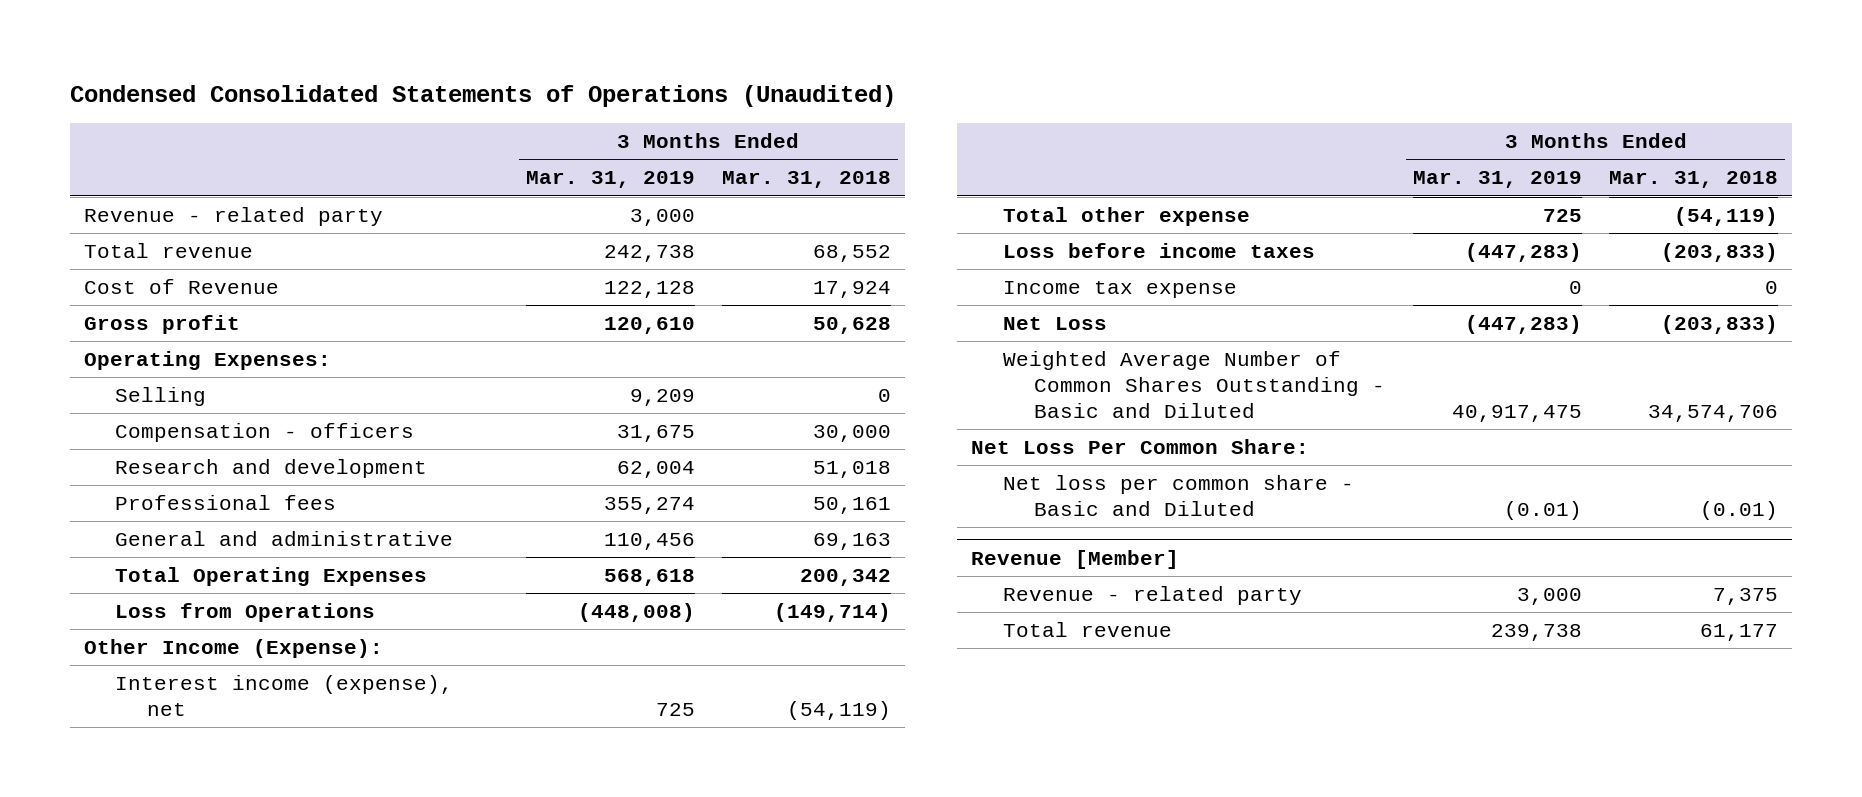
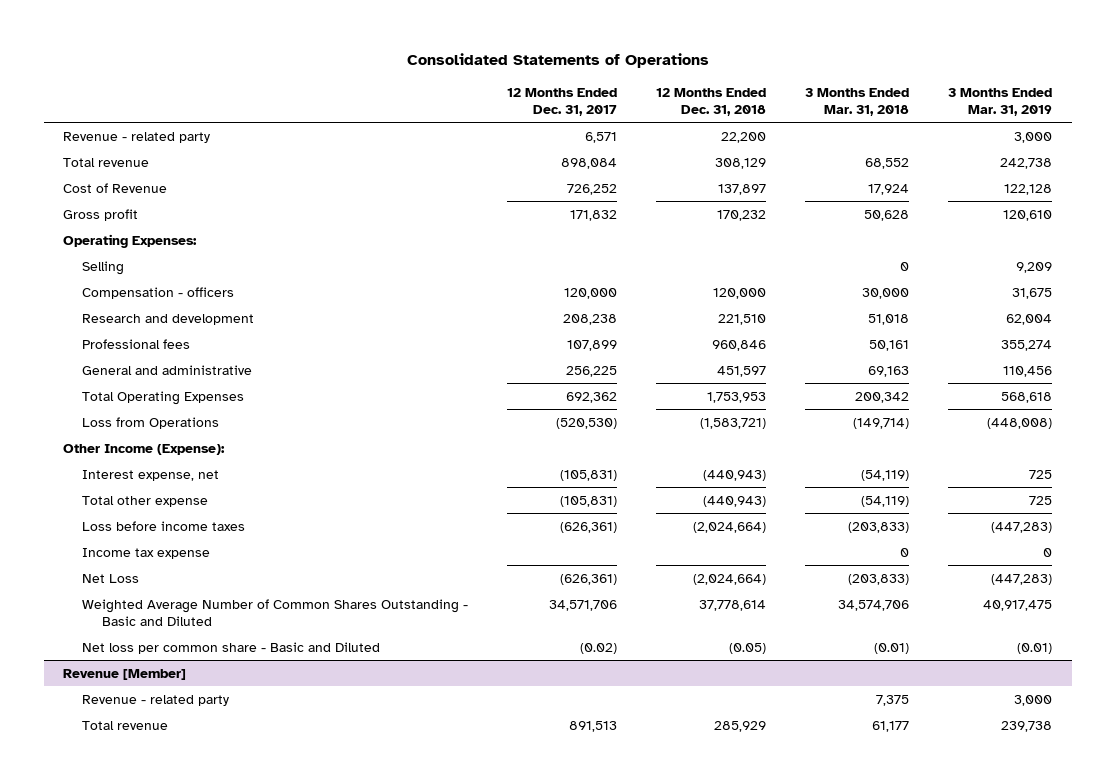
[69,85,896,108] Condensed Consolidated Statements of Operations (Unaudited) -> [406,53,709,69] Consolidated Statements of Operations
none -> [507,87,618,117] 12 Months Ended Dec. 31, 2017
none -> [656,87,767,117] 12 Months Ended Dec. 31, 2018
[115,675,454,716] Interest income (expense), net -> [82,469,220,481] Interest expense, net
[970,439,1309,455] Net Loss Per Common Share: -> none

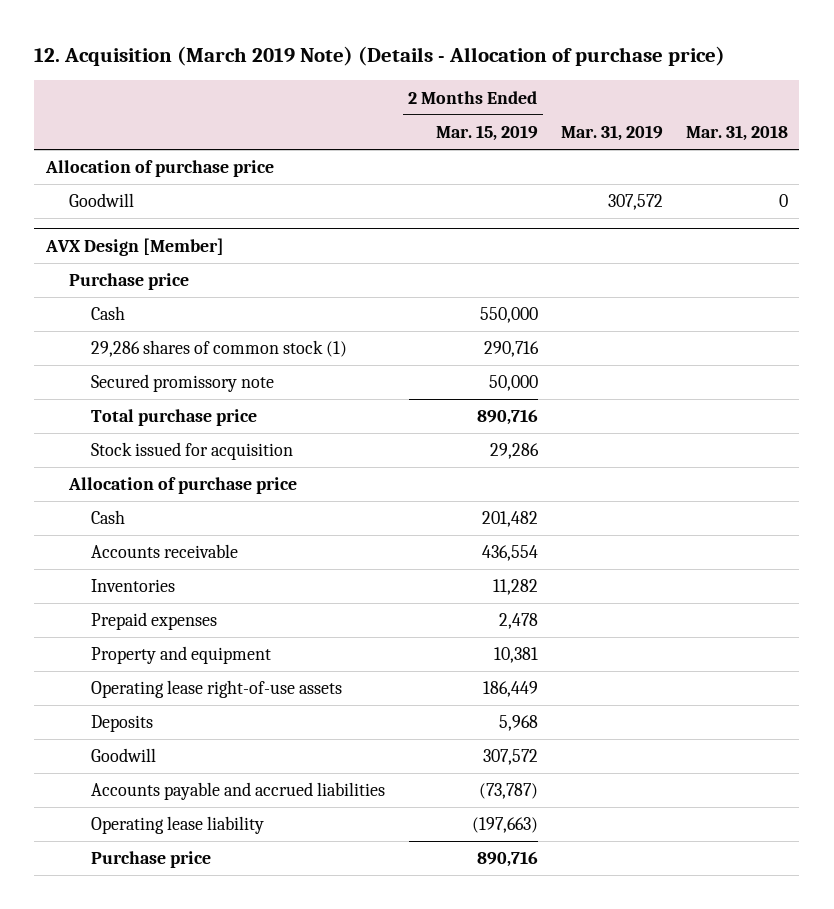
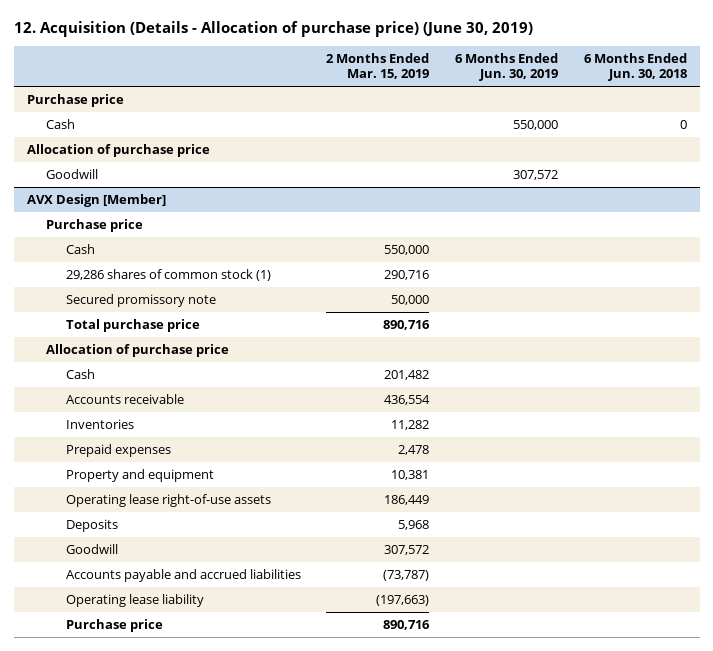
[34,46,726,67] 12. Acquisition (March 2019 Note) (Details - Allocation of purchase price) -> [13,21,533,38] 12. Acquisition (Details - Allocation of purchase price) (June 30, 2019)
[560,125,663,142] Mar. 31, 2019 -> none
[685,125,788,142] Mar. 31, 2018 -> none
none -> [455,52,559,82] 6 Months Ended Jun. 30, 2019
none -> [583,52,687,82] 6 Months Ended Jun. 30, 2018
none -> [26,93,124,107] Purchase price
none -> [46,118,76,129] Cash
[91,442,294,461] Stock issued for acquisition -> none

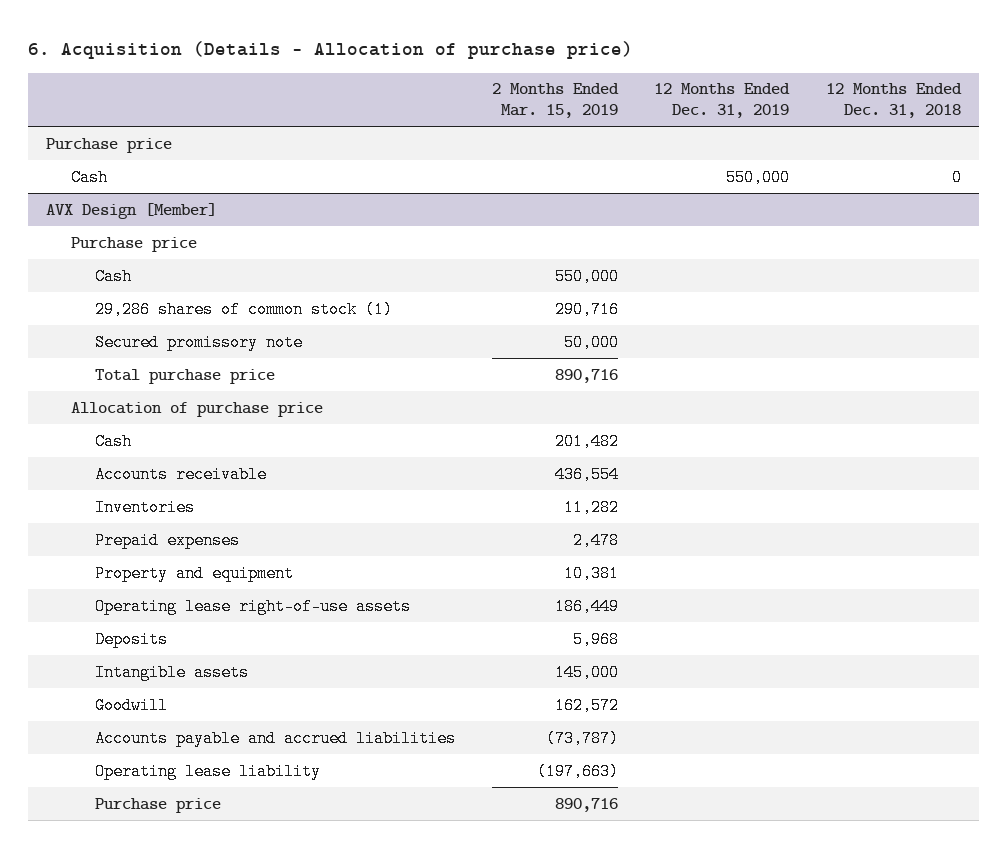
[13,21,533,38] 12. Acquisition (Details - Allocation of purchase price) (June 30, 2019) -> [28,41,634,60] 6. Acquisition (Details - Allocation of purchase price)
[455,52,559,82] 6 Months Ended Jun. 30, 2019 -> none
[583,52,687,82] 6 Months Ended Jun. 30, 2018 -> none
none -> [654,83,791,119] 12 Months Ended Dec. 31, 2019
none -> [825,83,962,119] 12 Months Ended Dec. 31, 2018
[26,143,210,157] Allocation of purchase price -> none
[46,168,99,179] Goodwill -> none
none -> [95,663,250,681] Intangible assets
[384,544,430,555] 307,572 -> [554,696,619,714] 162,572

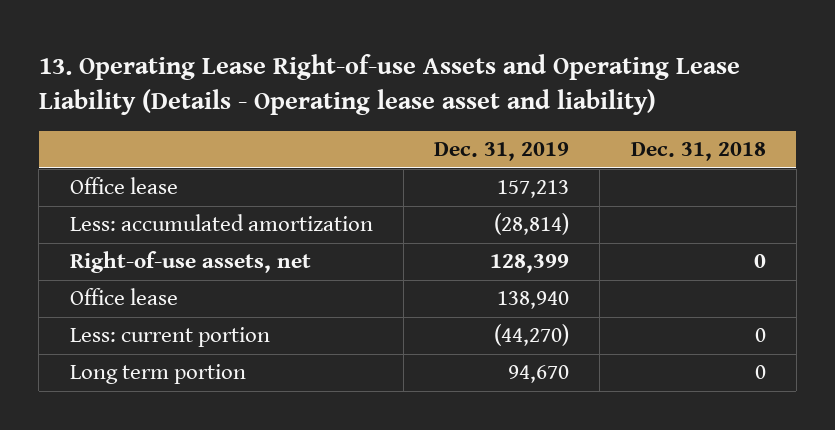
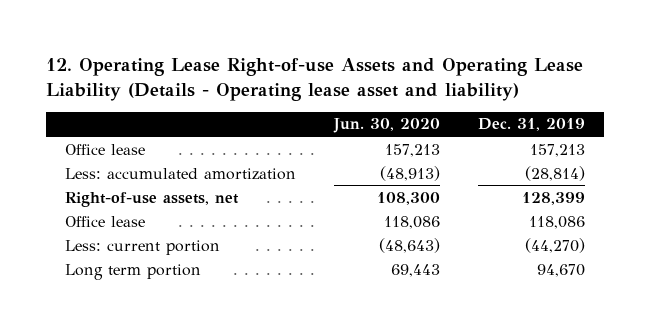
[38,53,740,115] 13. Operating Lease Right-of-use Assets and Operating Lease Liability (Details - Operating lease asset and liability) -> [46,58,584,101] 12. Operating Lease Right-of-use Assets and Operating Lease Liability (Details - Operating lease asset and liability)
[630,142,766,162] Dec. 31, 2018 -> none
none -> [333,118,441,134] Jun. 30, 2020
[497,291,570,310] 138,940 -> [528,215,585,229] 118,086

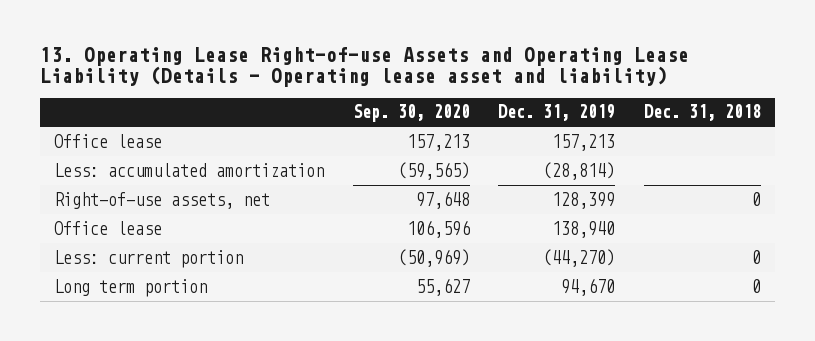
[46,58,584,101] 12. Operating Lease Right-of-use Assets and Operating Lease Liability (Details - Operating lease asset and liability) -> [39,46,689,88] 13. Operating Lease Right-of-use Assets and Operating Lease Liability (Details - Operating lease asset and liability)
[333,118,441,134] Jun. 30, 2020 -> none
none -> [352,104,470,123] Sep. 30, 2020
none -> [644,104,762,122] Dec. 31, 2018
[528,215,585,229] 118,086 -> [552,220,616,238] 138,940

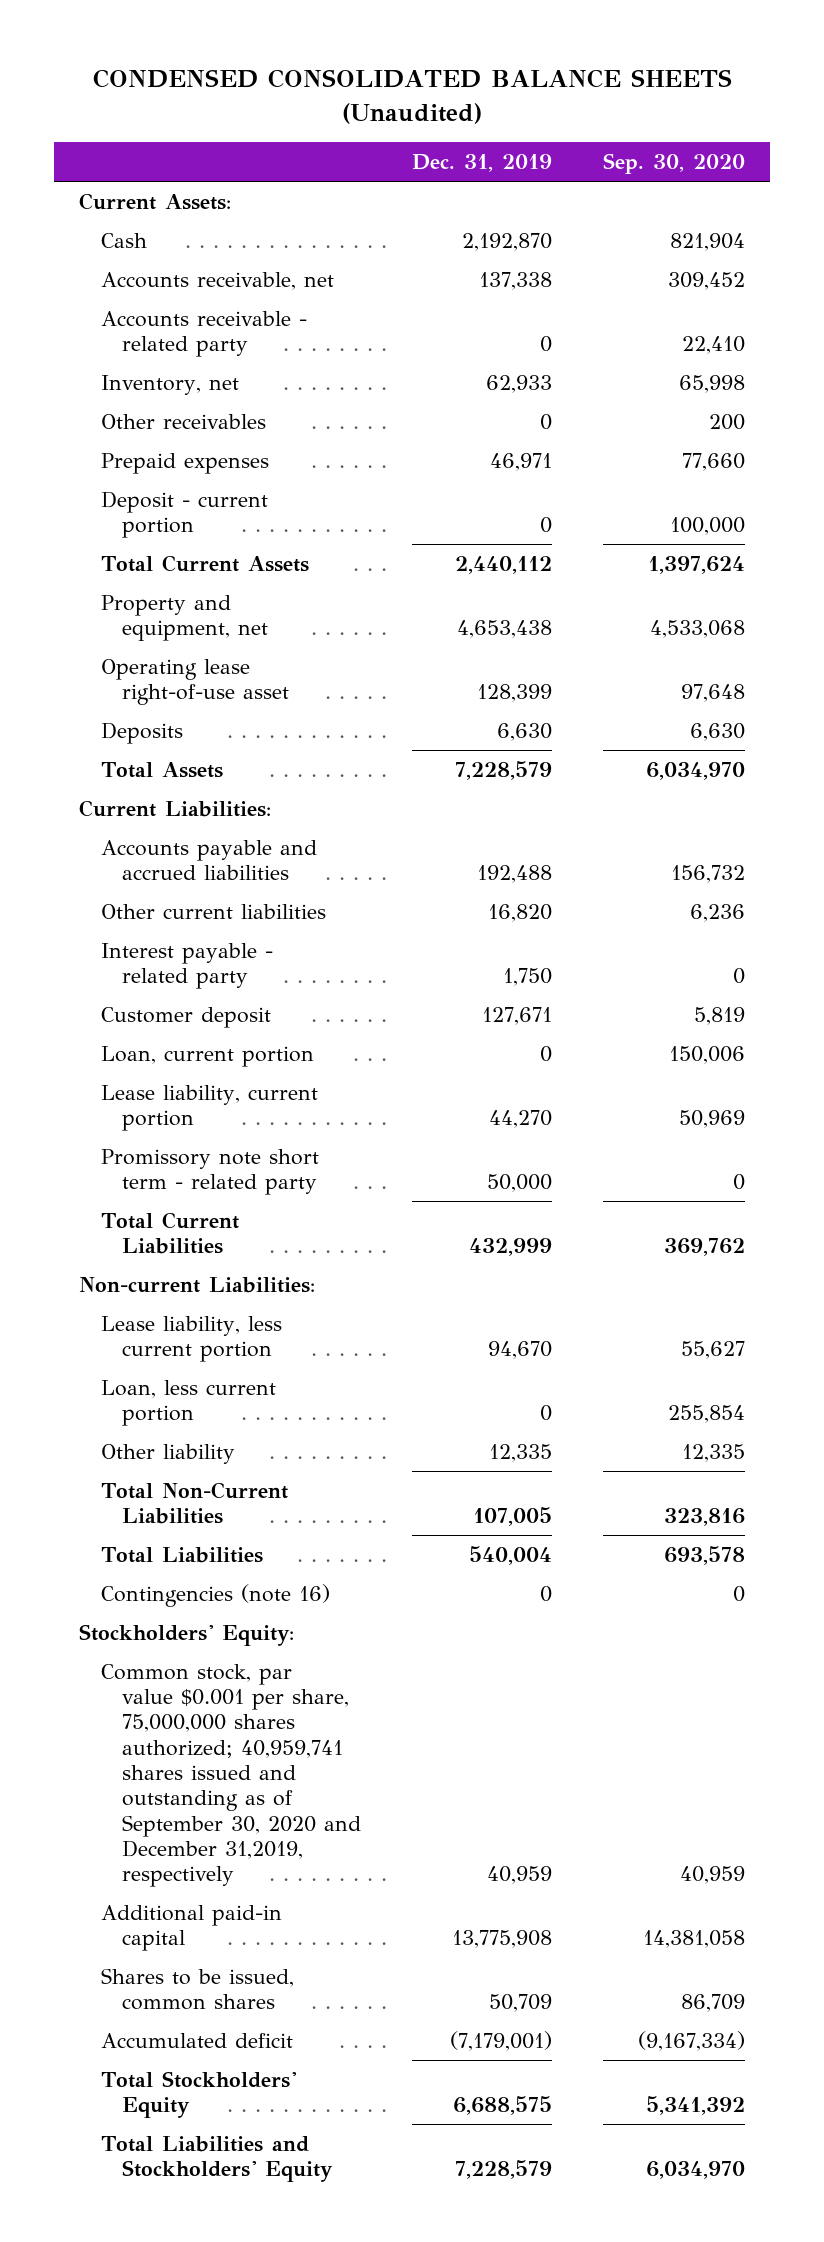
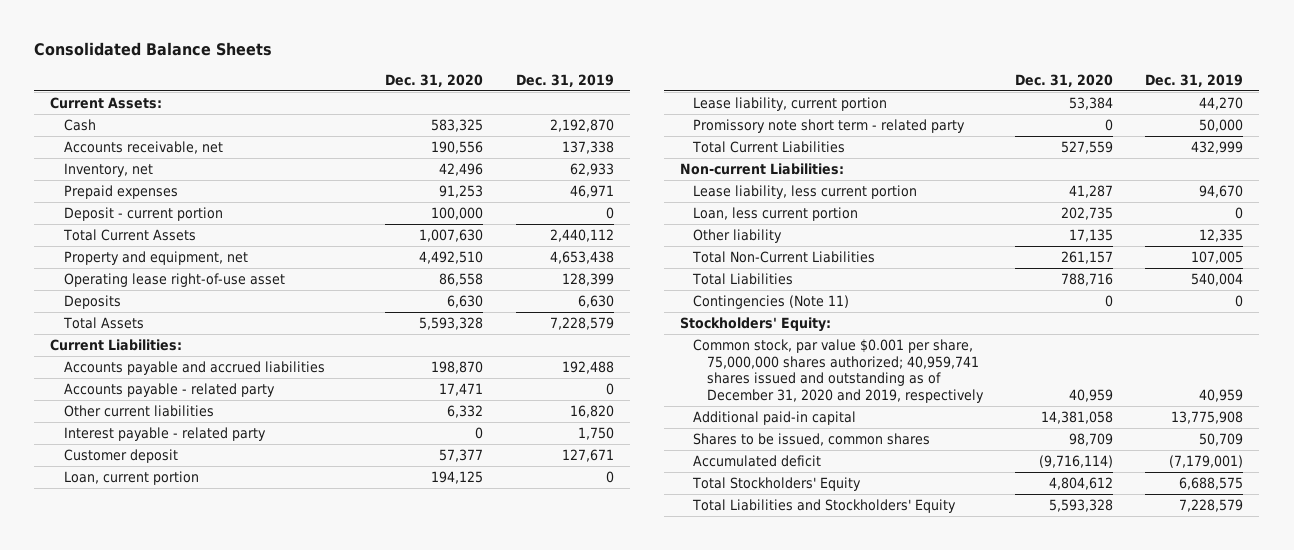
[93,69,733,124] CONDENSED CONSOLIDATED BALANCE SHEETS (Unaudited) -> [34,42,273,57] Consolidated Balance Sheets
[602,153,745,175] Sep. 30, 2020 -> none
none -> [385,73,484,87] Dec. 31, 2020
[100,310,307,358] Accounts receivable - related party -> none
[100,413,266,429] Other receivables -> none
none -> [63,382,275,397] Accounts payable - related party
[100,1583,330,1607] Contingencies (note 16) -> [693,294,850,309] Contingencies (Note 11)
[100,1663,362,1888] Common stock, par value $0.001 per share, 75,000,000 shares authorized; 40,959,741 shares issued and outstanding as of September 30, 2020 and December 31,2019, respectively -> [693,338,984,404] Common stock, par value $0.001 per share, 75,000,000 shares authorized; 40,959,741 shares issued and outstanding as of December 31, 2020 and 2019, respectively

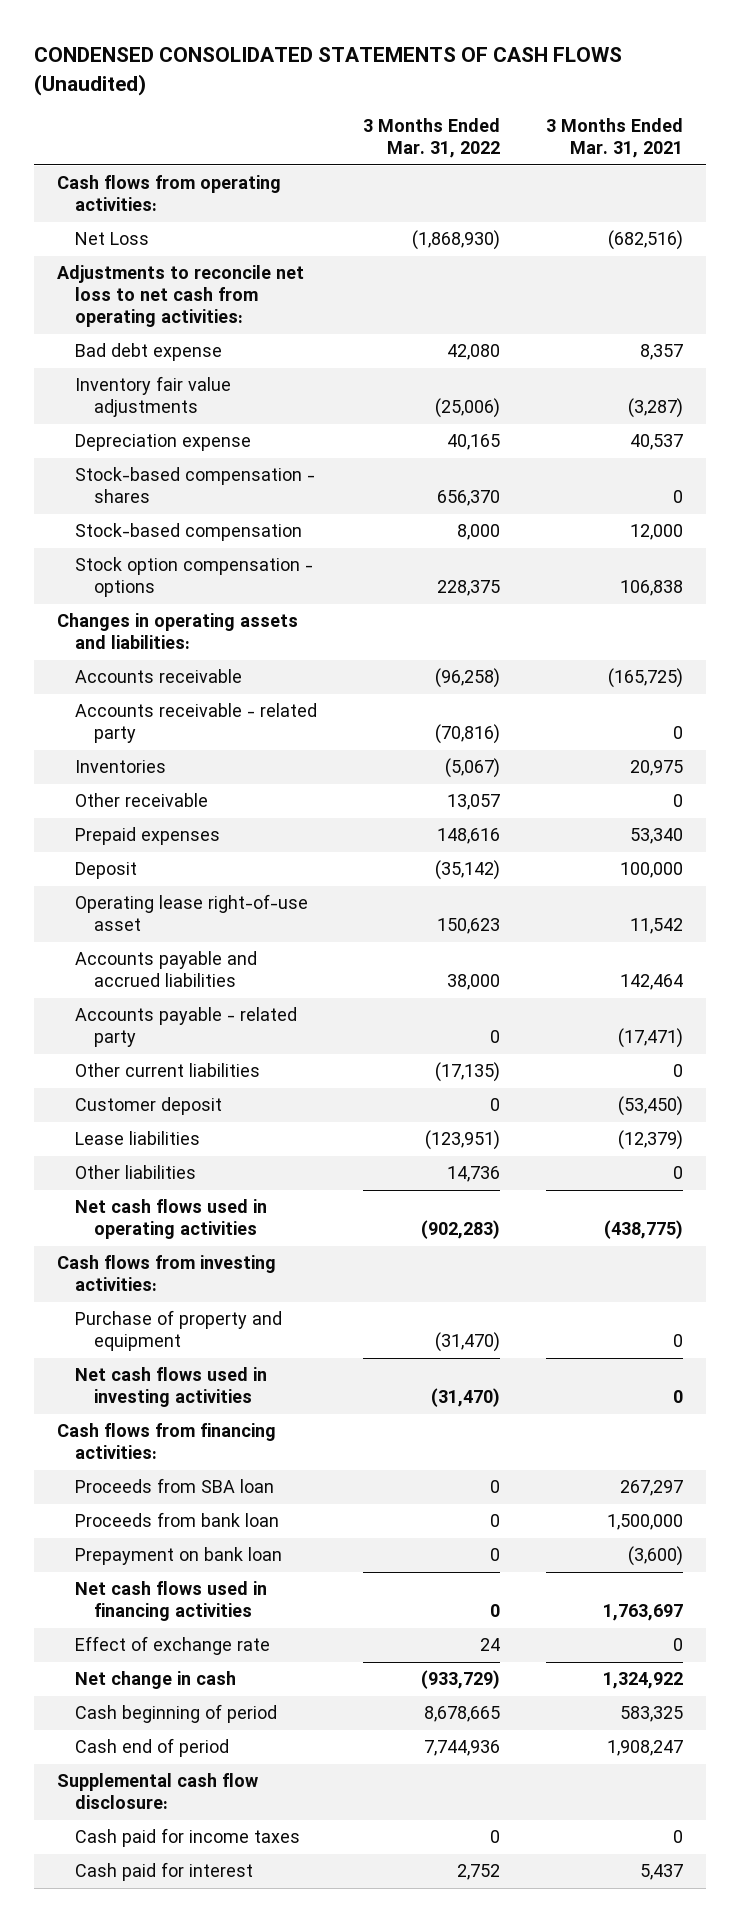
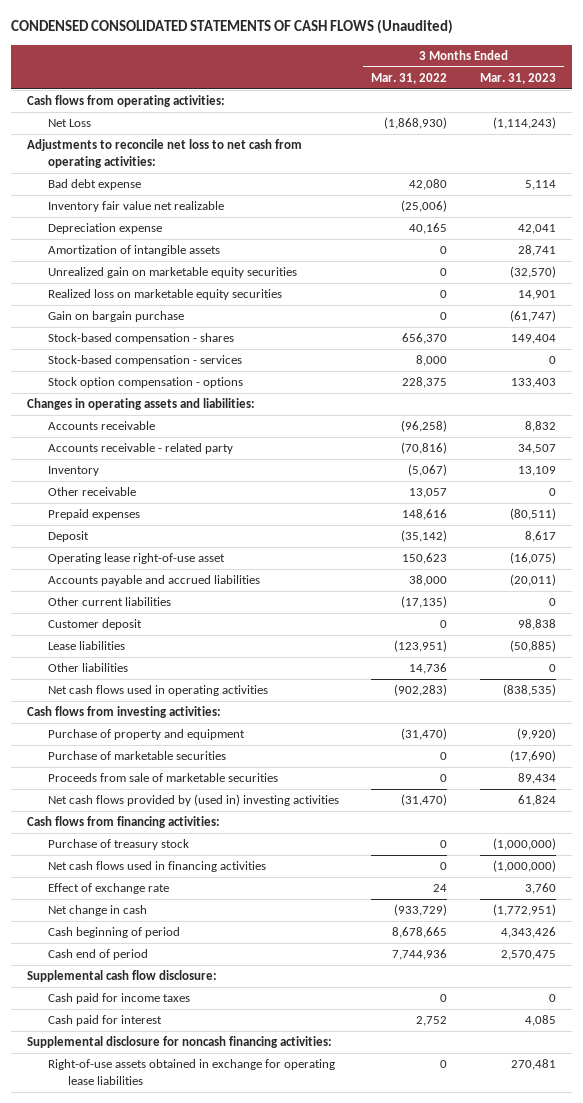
[545,118,683,159] 3 Months Ended Mar. 31, 2021 -> none
none -> [480,72,557,84] Mar. 31, 2023
[75,376,232,418] Inventory fair value adjustments -> [47,201,224,213] Inventory fair value net realizable
none -> [47,245,220,257] Amortization of intangible assets
none -> [47,267,297,279] Unrealized gain on marketable equity securities
none -> [47,289,282,301] Realized loss on marketable equity securities
none -> [47,311,184,323] Gain on bargain purchase
[75,523,303,542] Stock-based compensation -> [47,355,242,367] Stock-based compensation - services
[75,760,167,774] Inventories -> [47,466,99,477] Inventory
[75,1007,298,1048] Accounts payable - related party -> none
none -> [47,751,226,761] Purchase of marketable securities
none -> [47,773,278,783] Proceeds from sale of marketable securities
[75,1367,268,1408] Net cash flows used in investing activities -> [47,794,339,807] Net cash flows provided by (used in) investing activities
[75,1478,275,1494] Proceeds from SBA loan -> none
[75,1512,280,1528] Proceeds from bank loan -> none
[75,1547,283,1566] Prepayment on bank loan -> none
none -> [47,839,189,851] Purchase of treasury stock
none -> [27,1036,333,1049] Supplemental disclosure for noncash financing activities:
none -> [47,1059,335,1085] Right-of-use assets obtained in exchange for operating lease liabilities

